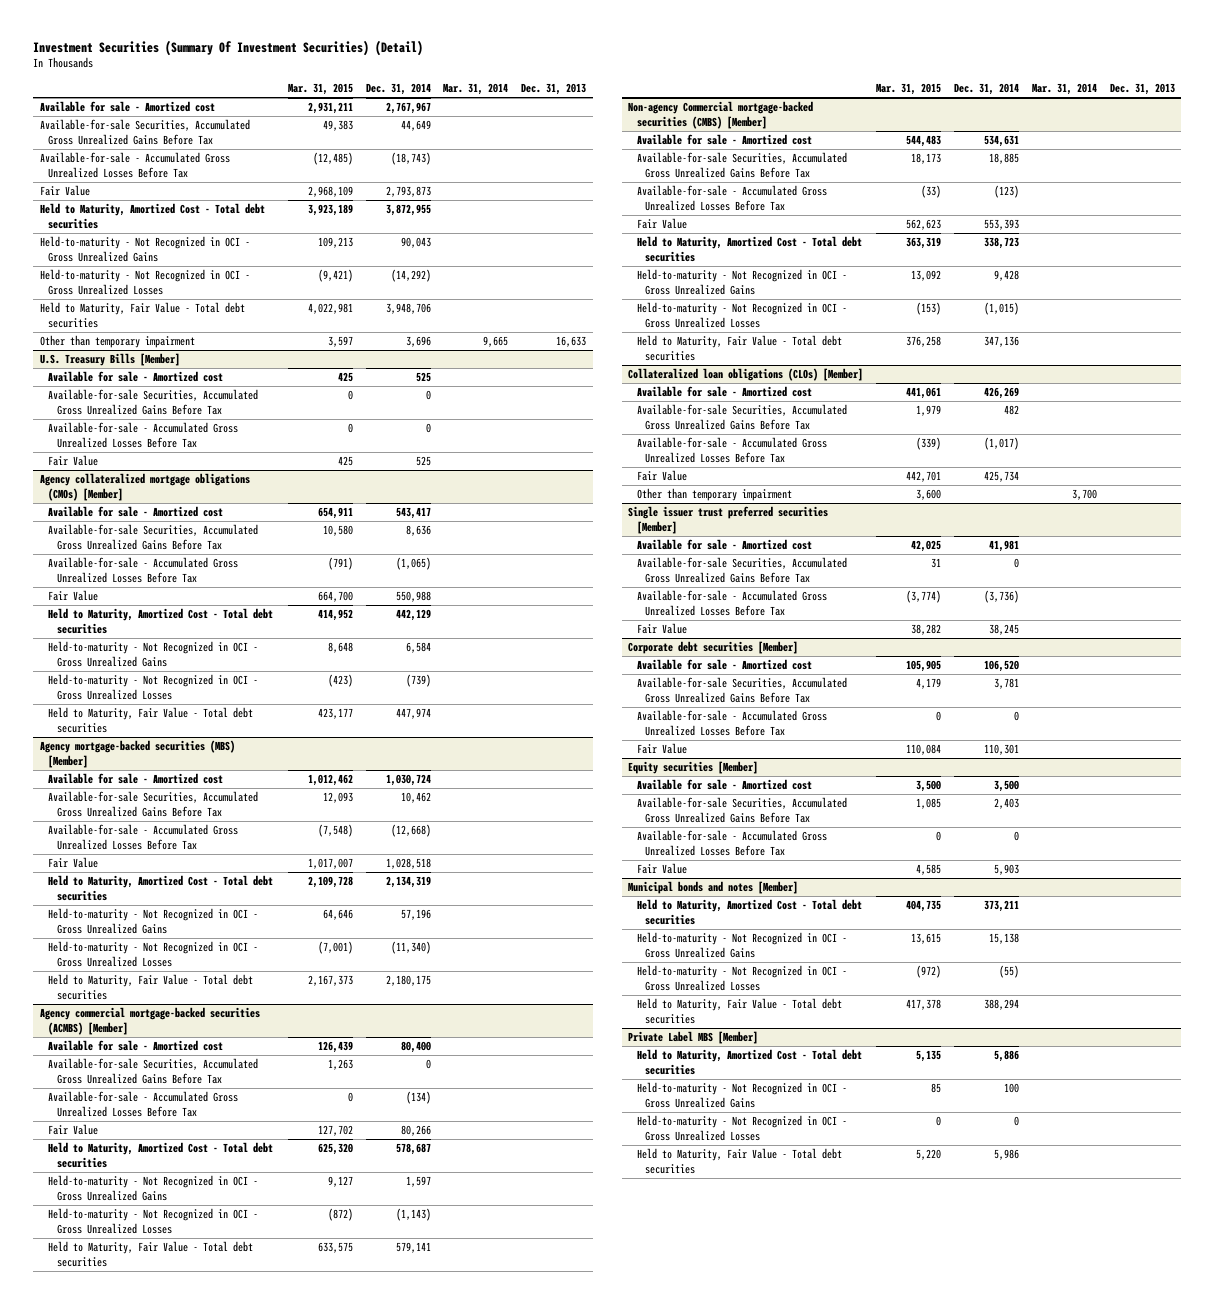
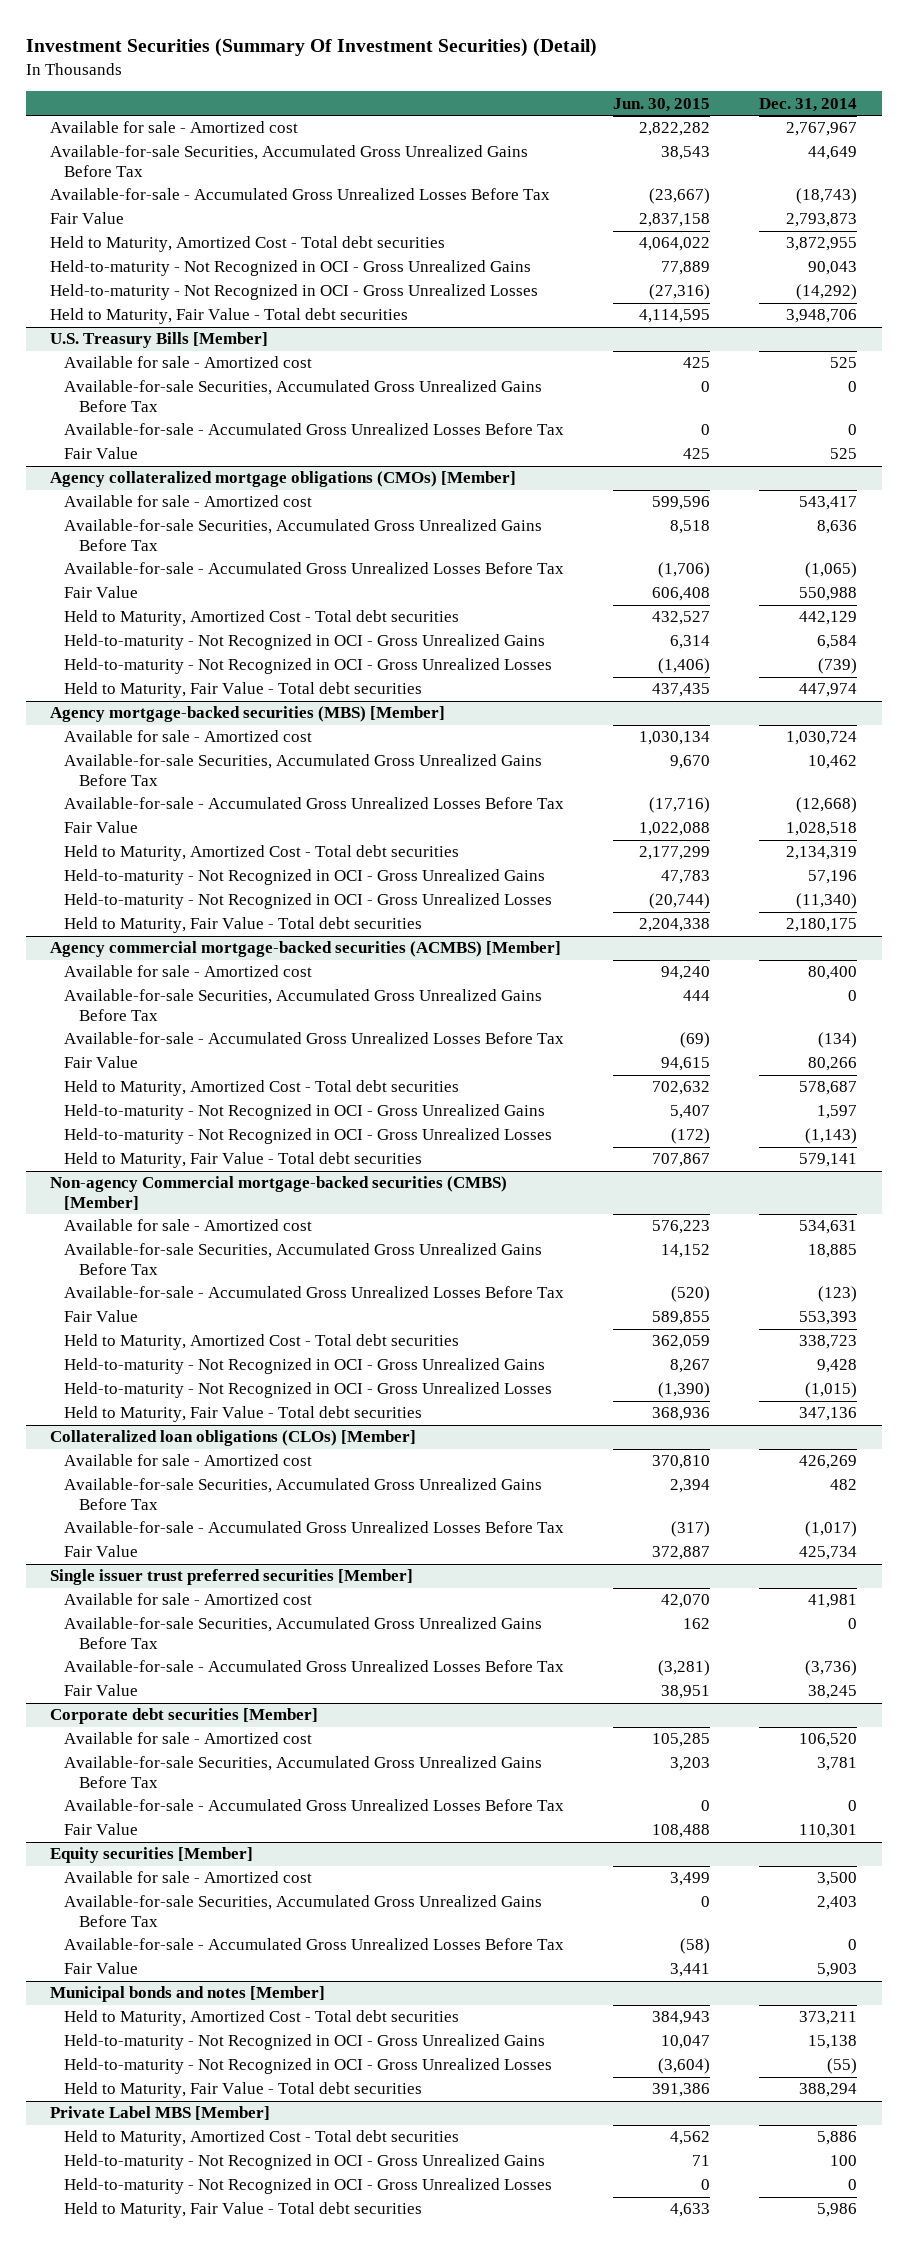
[287,83,353,96] Mar. 31, 2015 -> none
[443,83,509,96] Mar. 31, 2014 -> none
[521,83,587,96] Dec. 31, 2013 -> none
none -> [613,97,711,112] Jun. 30, 2015
[39,335,195,349] Other than temporary impairment -> none
[636,488,792,502] Other than temporary impairment -> none

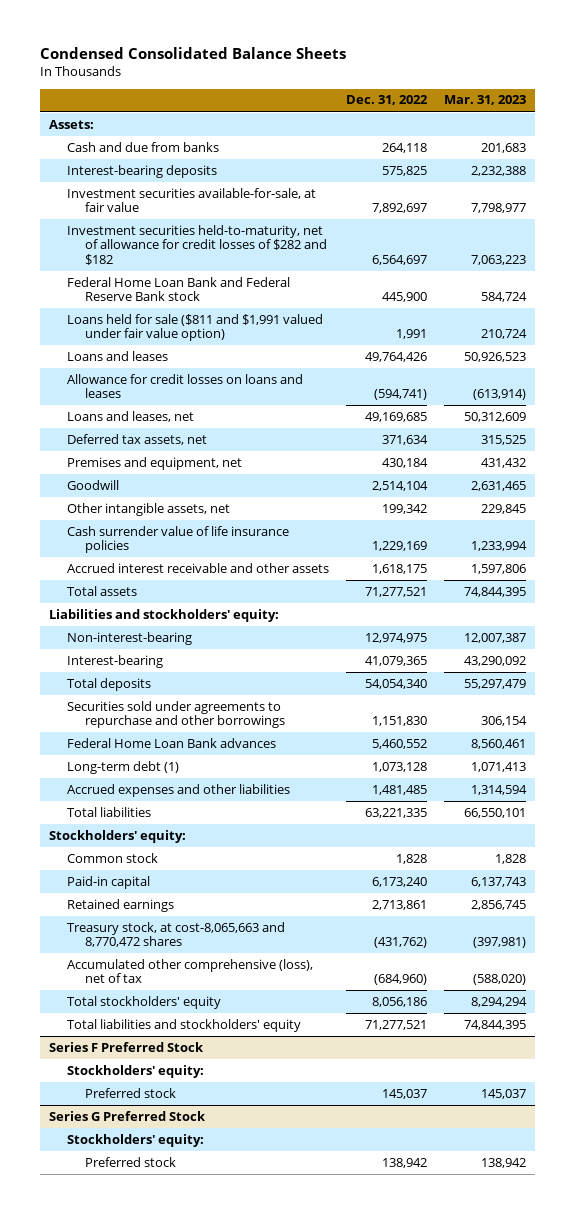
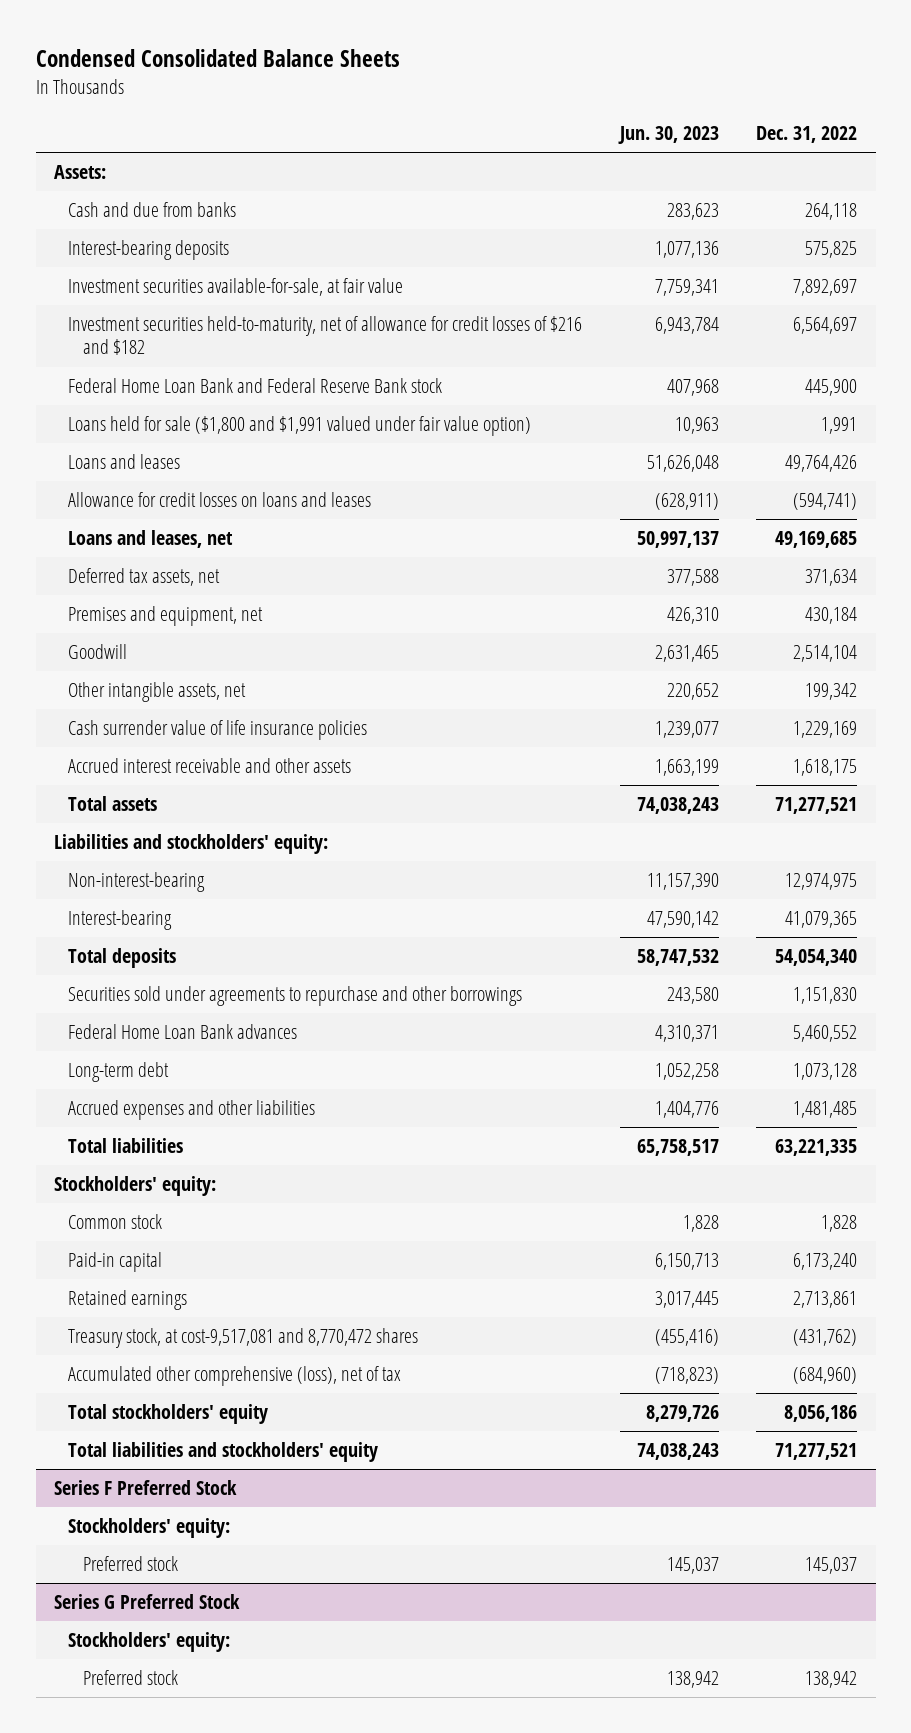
[443,95,526,106] Mar. 31, 2023 -> none
none -> [617,125,719,144] Jun. 30, 2023
[66,224,327,265] Investment securities held-to-maturity, net of allowance for credit losses of $282 and $182 -> [68,316,583,356] Investment securities held-to-maturity, net of allowance for credit losses of $216 and $182
[66,313,323,342] Loans held for sale ($811 and $1,991 valued under fair value option) -> [68,416,532,437] Loans held for sale ($1,800 and $1,991 valued under fair value option)
[66,760,179,774] Long-term debt (1) -> [68,1062,170,1083] Long-term debt
[66,921,285,948] Treasury stock, at cost-8,065,663 and 8,770,472 shares -> [68,1328,419,1349] Treasury stock, at cost-9,517,081 and 8,770,472 shares

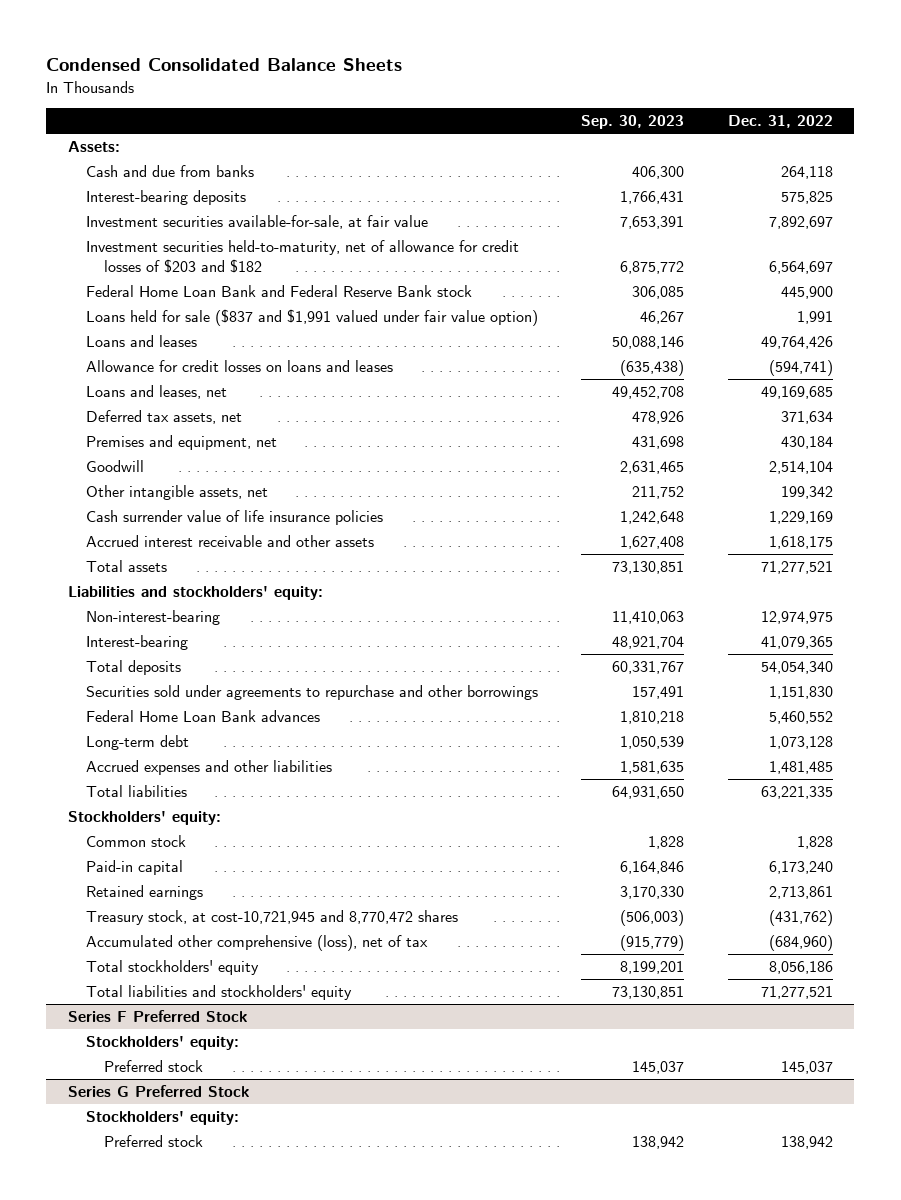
[617,125,719,144] Jun. 30, 2023 -> none
none -> [581,115,685,130] Sep. 30, 2023
[68,316,583,356] Investment securities held-to-maturity, net of allowance for credit losses of $216 and $182 -> [86,239,520,273] Investment securities held-to-maturity, net of allowance for credit losses of $203 and $182
[68,416,532,437] Loans held for sale ($1,800 and $1,991 valued under fair value option) -> [86,308,539,326] Loans held for sale ($837 and $1,991 valued under fair value option)
[68,1328,419,1349] Treasury stock, at cost-9,517,081 and 8,770,472 shares -> [86,909,459,925] Treasury stock, at cost-10,721,945 and 8,770,472 shares

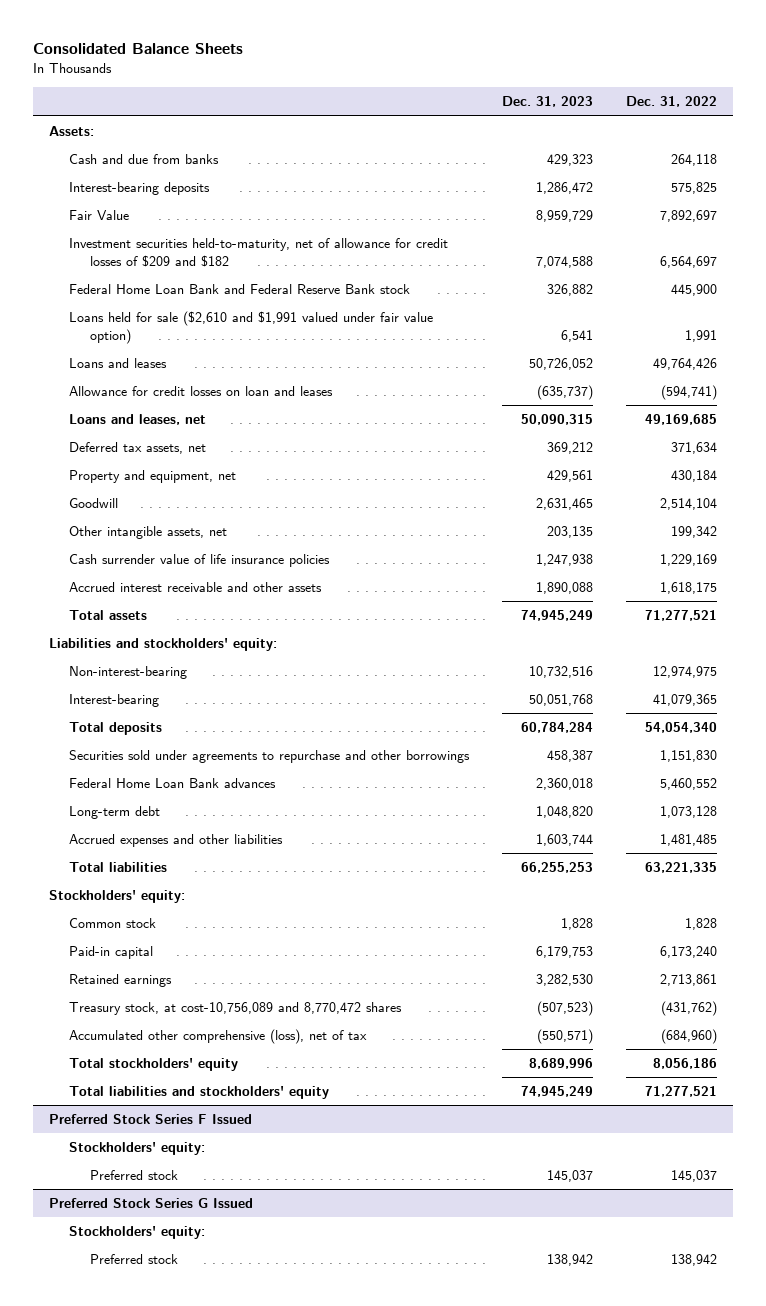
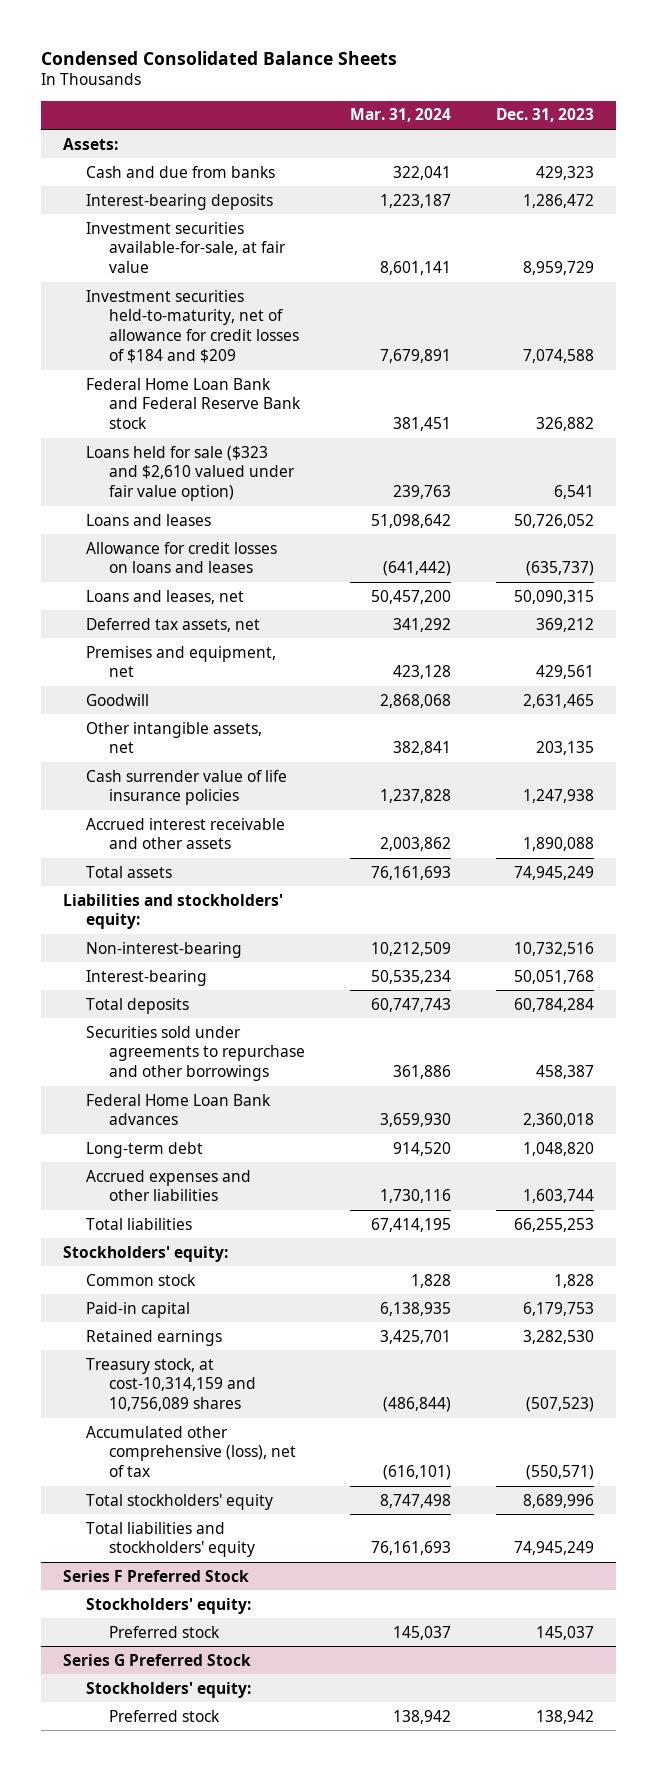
[32,43,243,55] Consolidated Balance Sheets -> [40,50,397,65] Condensed Consolidated Balance Sheets
[625,96,717,108] Dec. 31, 2022 -> none
none -> [349,108,451,123] Mar. 31, 2024
[69,210,130,221] Fair Value -> [86,221,287,274] Investment securities available-for-sale, at fair value
[69,238,449,267] Investment securities held-to-maturity, net of allowance for credit losses of $209 and $182 -> [86,289,300,363] Investment securities held-to-maturity, net of allowance for credit losses of $184 and $209
[69,311,434,344] Loans held for sale ($2,610 and $1,991 valued under fair value option) -> [86,445,296,502] Loans held for sale ($323 and $2,610 valued under fair value option)
[69,386,334,397] Allowance for credit losses on loan and leases -> [86,541,278,574] Allowance for credit losses on loans and leases
[69,470,237,484] Property and equipment, net -> [86,645,277,678] Premises and equipment, net
[69,1002,403,1016] Treasury stock, at cost-10,756,089 and 8,770,472 shares -> [86,1357,257,1412] Treasury stock, at cost-10,314,159 and 10,756,089 shares
[49,1114,253,1125] Preferred Stock Series F Issued -> [63,1569,250,1582] Series F Preferred Stock
[49,1198,254,1209] Preferred Stock Series G Issued -> [63,1653,252,1666] Series G Preferred Stock

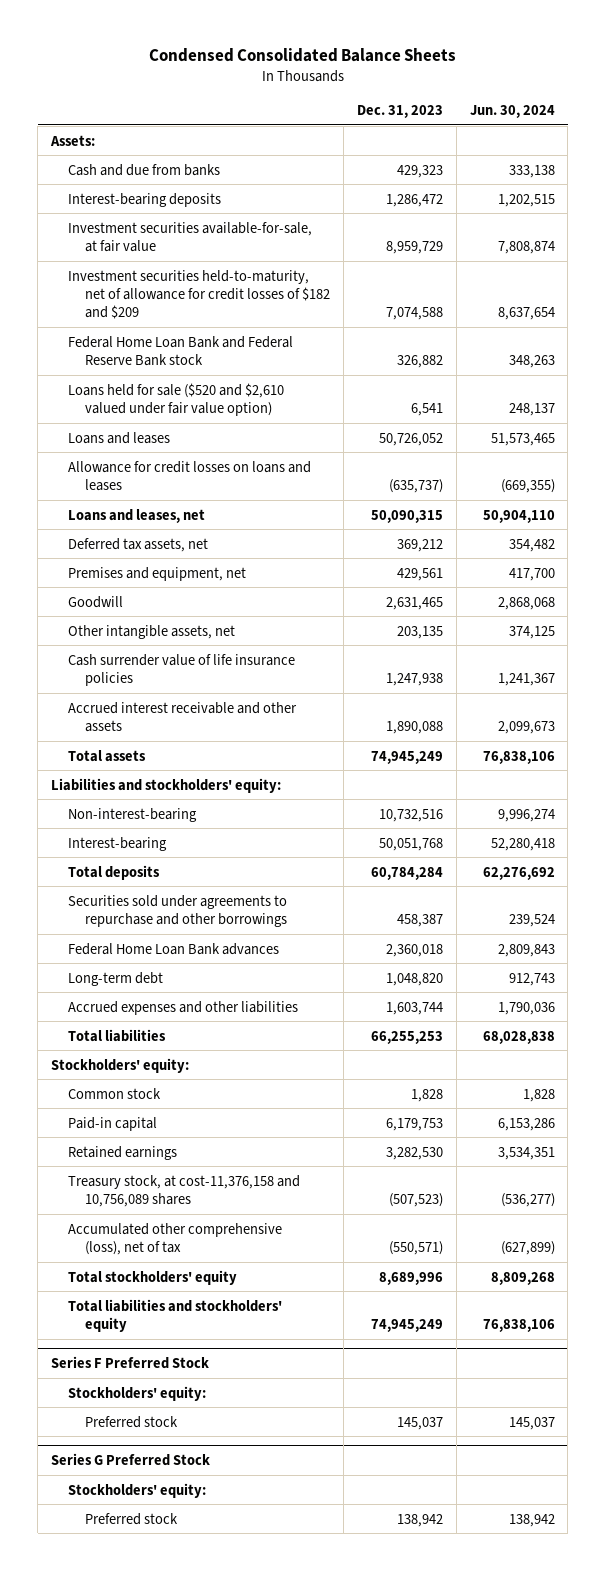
[349,108,451,123] Mar. 31, 2024 -> none
none -> [469,104,555,118] Jun. 30, 2024
[86,289,300,363] Investment securities held-to-maturity, net of allowance for credit losses of $184 and $209 -> [68,269,331,320] Investment securities held-to-maturity, net of allowance for credit losses of $182 and $209
[86,445,296,502] Loans held for sale ($323 and $2,610 valued under fair value option) -> [68,382,285,416] Loans held for sale ($520 and $2,610 valued under fair value option)
[86,1357,257,1412] Treasury stock, at cost-10,314,159 and 10,756,089 shares -> [68,1174,301,1207] Treasury stock, at cost-11,376,158 and 10,756,089 shares

